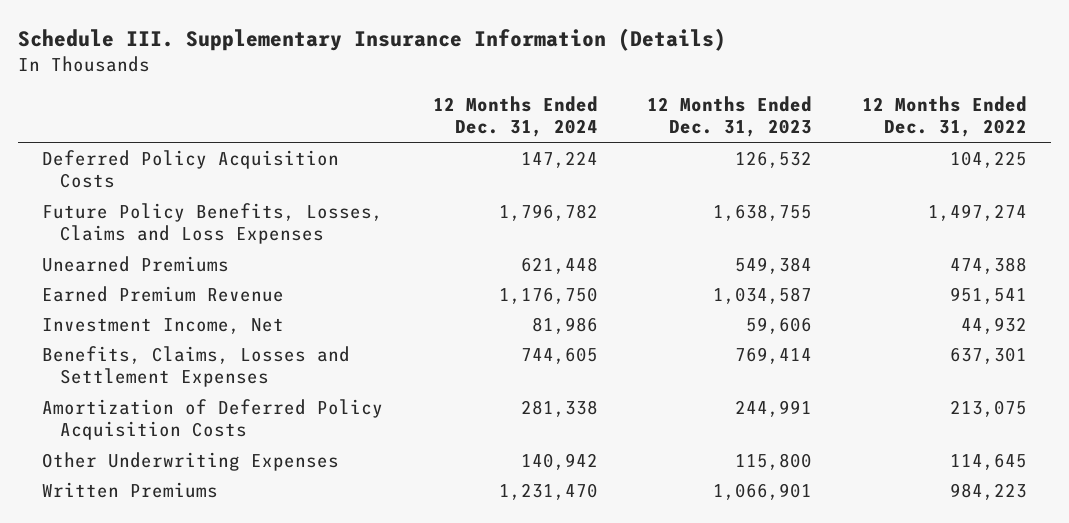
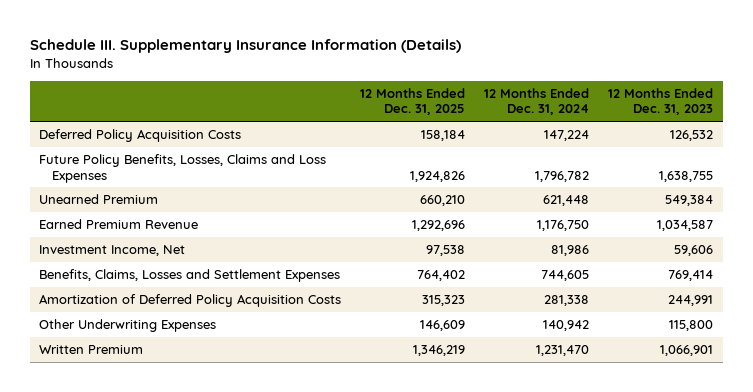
[861,95,1027,138] 12 Months Ended Dec. 31, 2022 -> none
none -> [360,87,466,116] 12 Months Ended Dec. 31, 2025
[42,255,230,272] Unearned Premiums -> [39,193,159,204] Unearned Premium
[42,481,219,498] Written Premiums -> [39,344,144,354] Written Premium

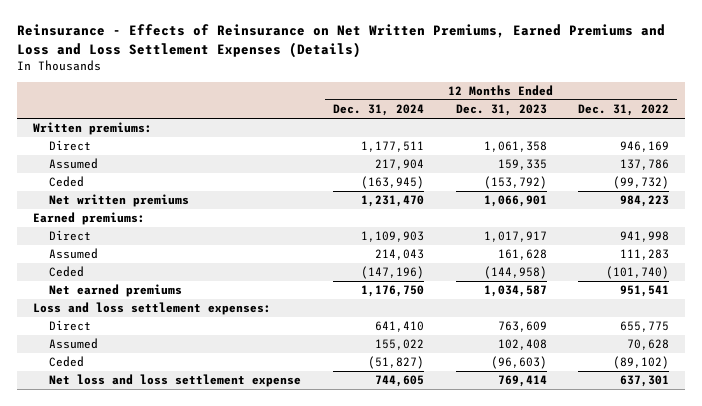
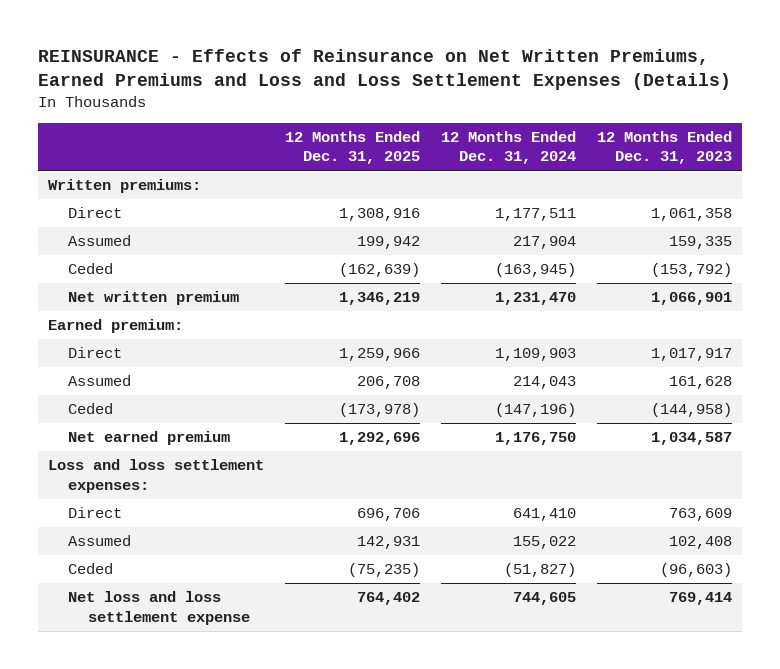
[17,24,666,58] Reinsurance - Effects of Reinsurance on Net Written Premiums, Earned Premiums and Loss and Loss Settlement Expenses (Details) -> [37,48,731,91] REINSURANCE - Effects of Reinsurance on Net Written Premiums, Earned Premiums and Loss and Loss Settlement Expenses (Details)
[578,104,670,117] Dec. 31, 2022 -> none
none -> [285,131,421,165] 12 Months Ended Dec. 31, 2025
[49,194,190,208] Net written premiums -> [68,291,240,306] Net written premium
[32,212,145,226] Earned premiums: -> [48,319,184,334] Earned premium:
[49,284,183,298] Net earned premiums -> [68,431,231,446] Net earned premium

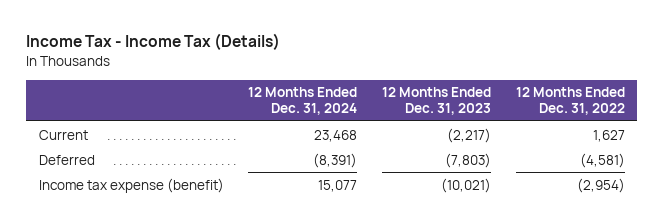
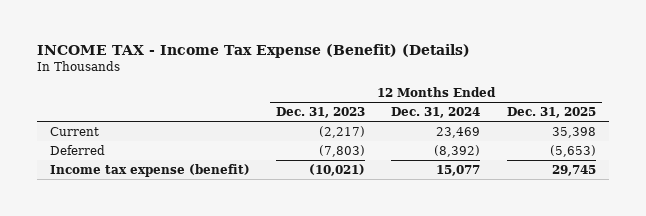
[26,33,281,51] Income Tax - Income Tax (Details) -> [36,44,470,59] INCOME TAX - Income Tax Expense (Benefit) (Details)
[516,87,626,116] 12 Months Ended Dec. 31, 2022 -> none
none -> [506,107,596,119] Dec. 31, 2025
[314,129,358,142] 23,468 -> [436,126,481,138] 23,469
[313,152,358,168] (8,391) -> [434,144,481,157] (8,392)

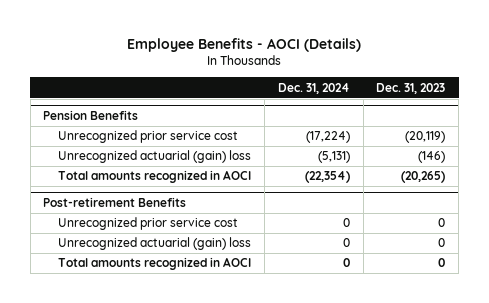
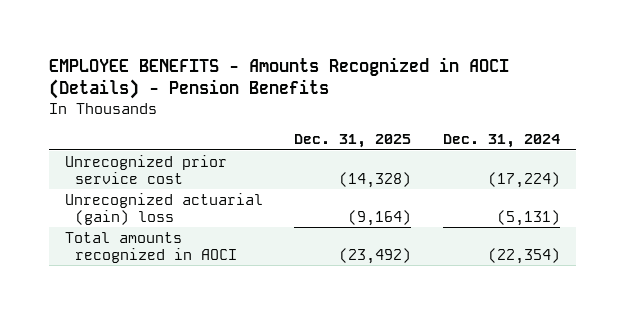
[127,37,362,52] Employee Benefits - AOCI (Details) -> [48,56,509,100] EMPLOYEE BENEFITS - Amounts Recognized in AOCI (Details) - Pension Benefits
[376,82,446,94] Dec. 31, 2023 -> none
none -> [294,134,412,149] Dec. 31, 2025
[43,110,139,121] Pension Benefits -> none
[43,197,187,208] Post-retirement Benefits -> none
[58,217,239,231] Unrecognized prior service cost -> none
[58,237,252,251] Unrecognized actuarial (gain) loss -> none
[58,257,252,271] Total amounts recognized in AOCI -> none

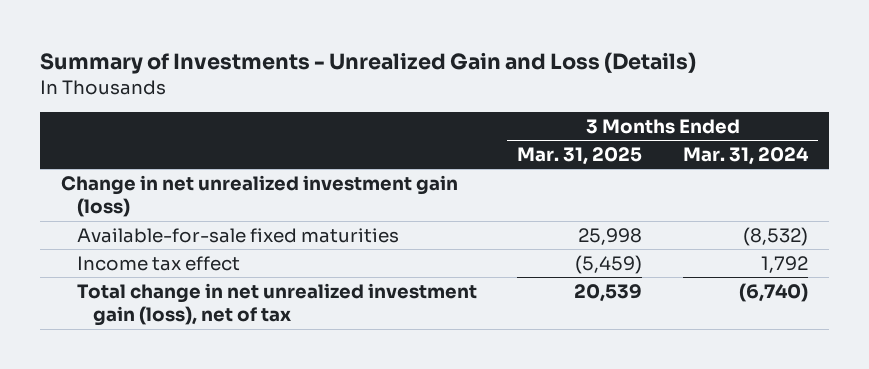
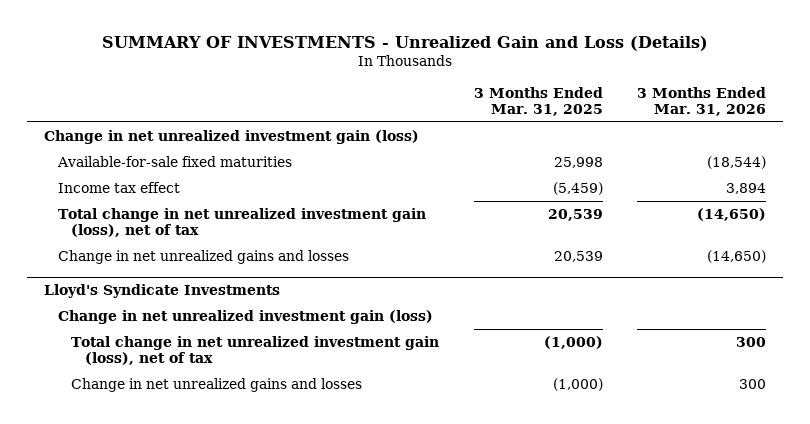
[40,51,697,74] Summary of Investments - Unrealized Gain and Loss (Details) -> [101,35,708,51] SUMMARY OF INVESTMENTS - Unrealized Gain and Loss (Details)
[683,146,810,165] Mar. 31, 2024 -> none
none -> [637,86,767,116] 3 Months Ended Mar. 31, 2026
none -> [57,249,349,264] Change in net unrealized gains and losses
none -> [43,283,280,298] Lloyd's Syndicate Investments
none -> [57,309,433,324] Change in net unrealized investment gain (loss)
none -> [71,335,440,365] Total change in net unrealized investment gain (loss), net of tax
none -> [71,377,363,392] Change in net unrealized gains and losses

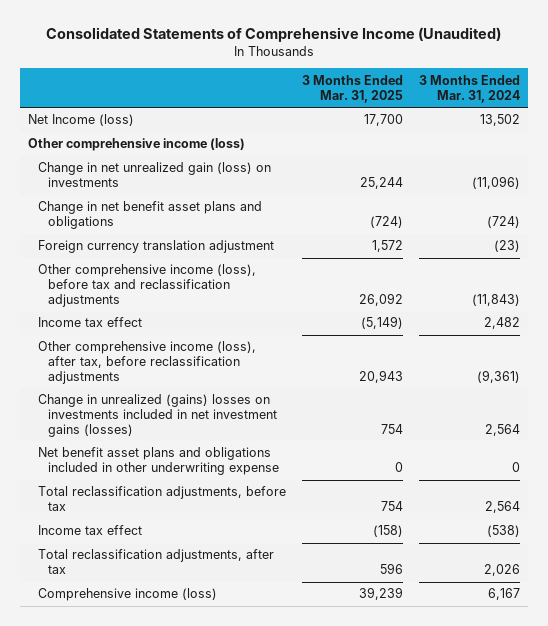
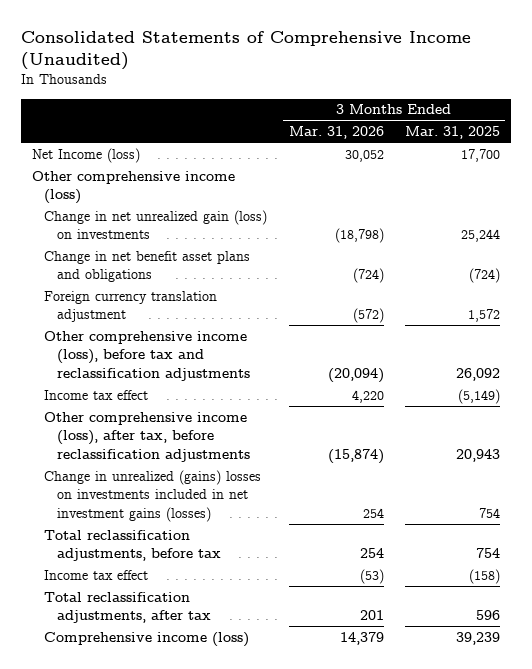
[418,74,520,103] 3 Months Ended Mar. 31, 2024 -> none
none -> [288,126,384,140] Mar. 31, 2026
[38,447,280,476] Net benefit asset plans and obligations included in other underwriting expense -> none

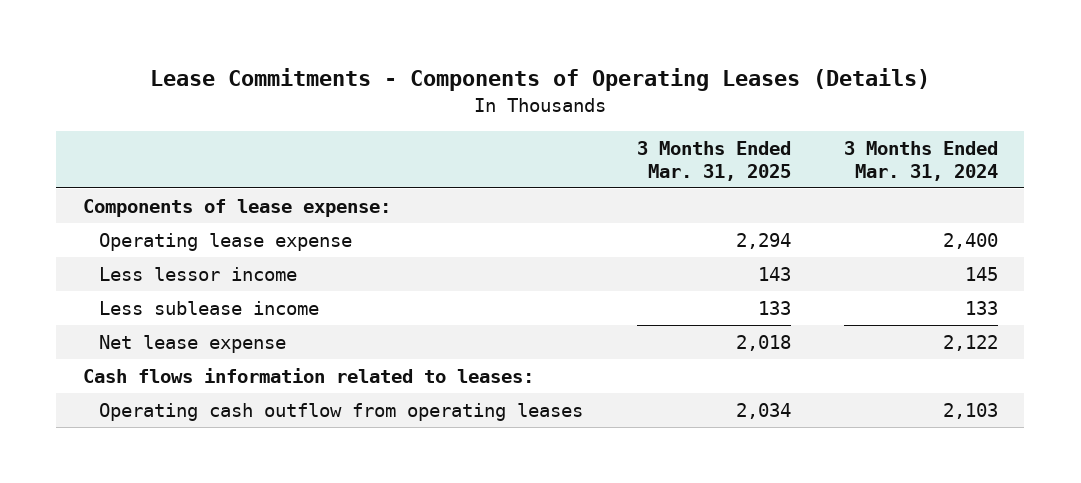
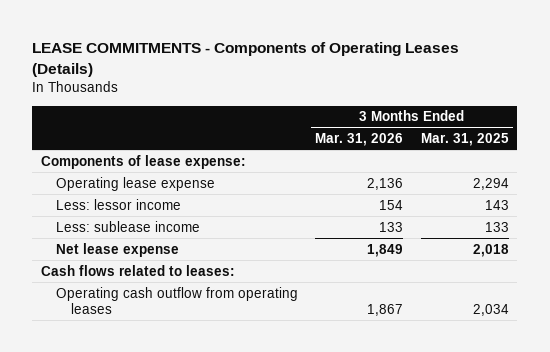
[150,68,931,92] Lease Commitments - Components of Operating Leases (Details) -> [32,42,460,78] LEASE COMMITMENTS - Components of Operating Leases (Details)
[843,141,998,181] 3 Months Ended Mar. 31, 2024 -> none
none -> [315,133,404,147] Mar. 31, 2026
[99,267,298,282] Less lessor income -> [56,198,182,210] Less: lessor income
[99,301,320,316] Less sublease income -> [56,220,201,232] Less: sublease income
[83,368,535,384] Cash flows information related to leases: -> [40,264,235,276] Cash flows related to leases:

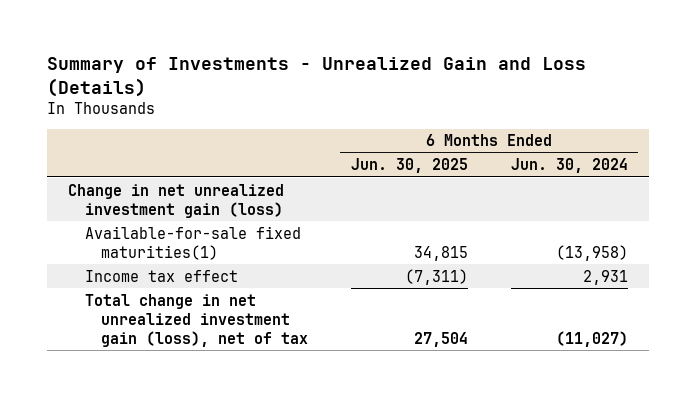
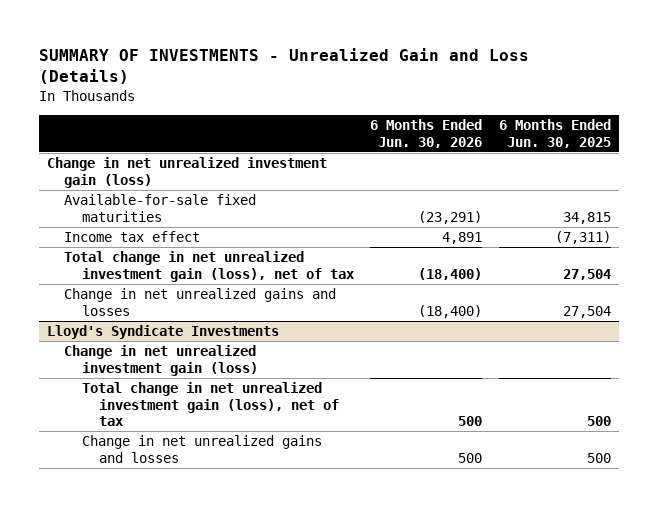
[46,57,586,97] Summary of Investments - Unrealized Gain and Loss (Details) -> [38,47,529,85] SUMMARY OF INVESTMENTS - Unrealized Gain and Loss (Details)
[510,158,628,174] Jun. 30, 2024 -> none
none -> [370,119,483,148] 6 Months Ended Jun. 30, 2026
[84,225,301,260] Available-for-sale fixed maturities(1) -> [64,194,257,222] Available-for-sale fixed maturities
none -> [64,288,337,316] Change in net unrealized gains and losses
none -> [47,325,280,340] Lloyd's Syndicate Investments
none -> [64,345,258,376] Change in net unrealized investment gain (loss)
none -> [81,382,340,426] Total change in net unrealized investment gain (loss), net of tax
none -> [81,435,322,463] Change in net unrealized gains and losses

